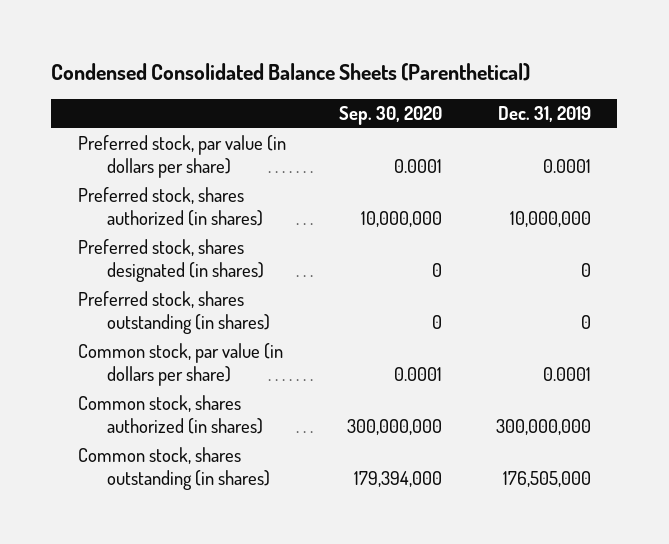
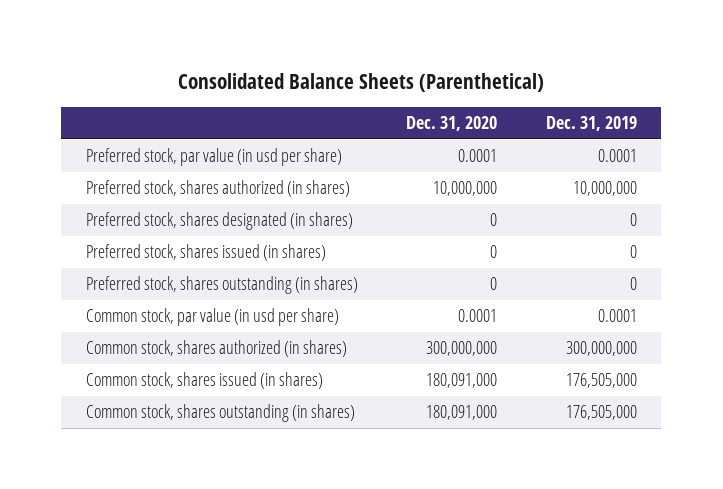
[51,63,531,82] Condensed Consolidated Balance Sheets (Parenthetical) -> [178,72,545,92] Consolidated Balance Sheets (Parenthetical)
[339,106,443,126] Sep. 30, 2020 -> none
none -> [406,116,498,132] Dec. 31, 2020
[78,135,287,178] Preferred stock, par value (in dollars per share) -> [85,148,342,167] Preferred stock, par value (in usd per share)
none -> [85,244,326,262] Preferred stock, shares issued (in shares)
[78,343,284,386] Common stock, par value (in dollars per share) -> [85,308,339,327] Common stock, par value (in usd per share)
none -> [85,372,323,390] Common stock, shares issued (in shares)

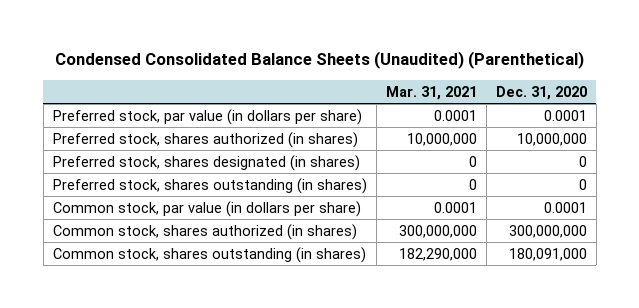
[178,72,545,92] Consolidated Balance Sheets (Parenthetical) -> [54,51,584,70] Condensed Consolidated Balance Sheets (Unaudited) (Parenthetical)
[546,116,638,132] Dec. 31, 2019 -> none
none -> [385,85,477,100] Mar. 31, 2021
[85,148,342,167] Preferred stock, par value (in usd per share) -> [52,108,362,125] Preferred stock, par value (in dollars per share)
[85,244,326,262] Preferred stock, shares issued (in shares) -> none
[85,308,339,327] Common stock, par value (in usd per share) -> [52,200,361,217] Common stock, par value (in dollars per share)
[85,372,323,390] Common stock, shares issued (in shares) -> none

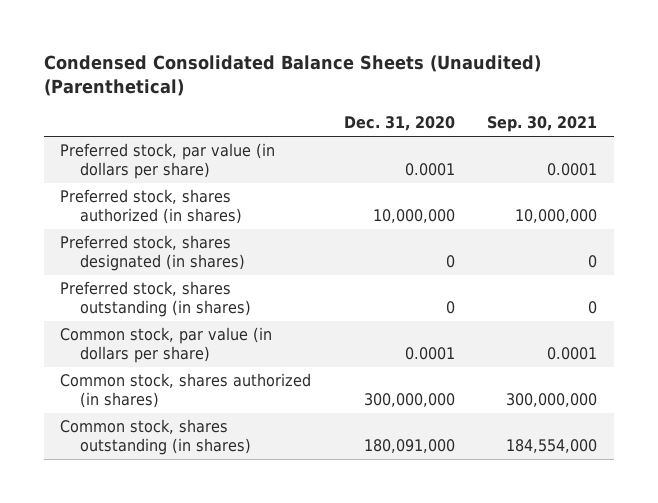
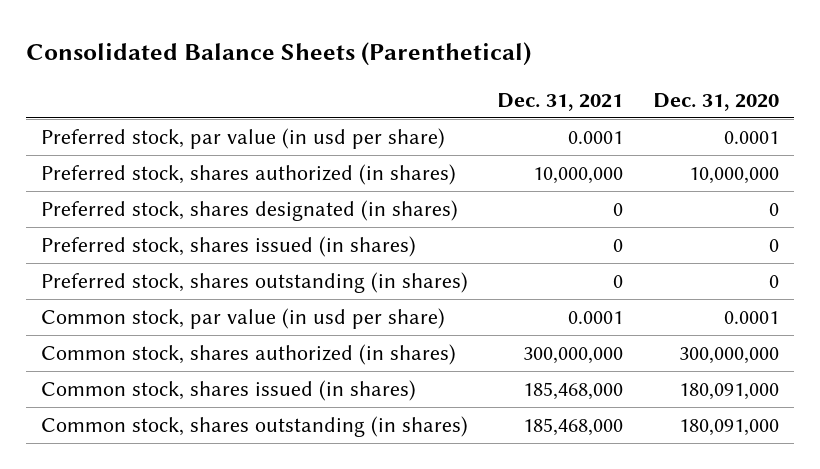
[44,54,542,96] Condensed Consolidated Balance Sheets (Unaudited) (Parenthetical) -> [26,41,532,66] Consolidated Balance Sheets (Parenthetical)
[487,116,598,133] Sep. 30, 2021 -> none
none -> [497,92,624,111] Dec. 31, 2021
[60,143,276,180] Preferred stock, par value (in dollars per share) -> [40,128,445,150] Preferred stock, par value (in usd per share)
none -> [40,236,416,258] Preferred stock, shares issued (in shares)
[60,327,273,364] Common stock, par value (in dollars per share) -> [40,308,445,330] Common stock, par value (in usd per share)
none -> [40,380,416,402] Common stock, shares issued (in shares)

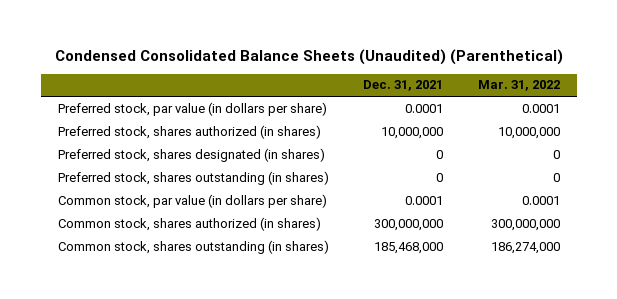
[26,41,532,66] Consolidated Balance Sheets (Parenthetical) -> [54,48,563,65] Condensed Consolidated Balance Sheets (Unaudited) (Parenthetical)
[652,92,779,111] Dec. 31, 2020 -> none
none -> [477,80,560,92] Mar. 31, 2022
[40,128,445,150] Preferred stock, par value (in usd per share) -> [57,101,327,116] Preferred stock, par value (in dollars per share)
[40,236,416,258] Preferred stock, shares issued (in shares) -> none
[40,308,445,330] Common stock, par value (in usd per share) -> [57,193,327,208] Common stock, par value (in dollars per share)
[40,380,416,402] Common stock, shares issued (in shares) -> none

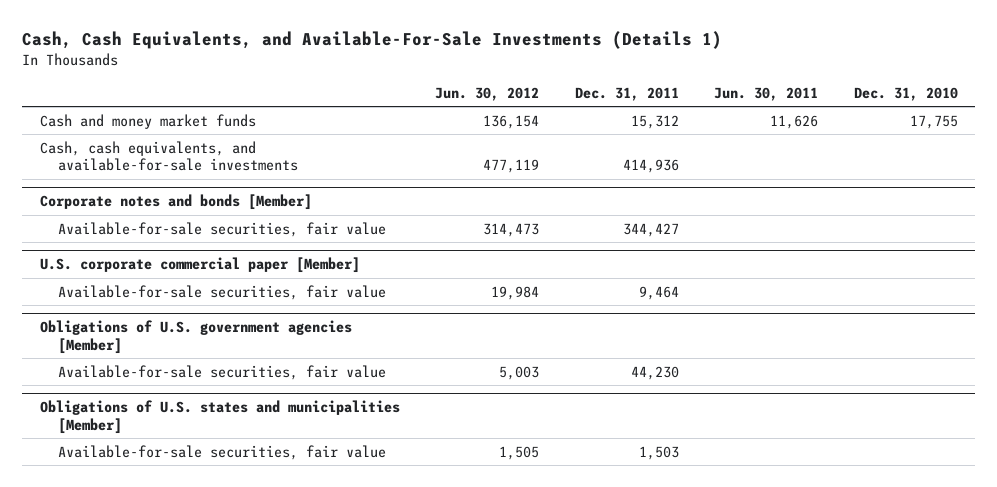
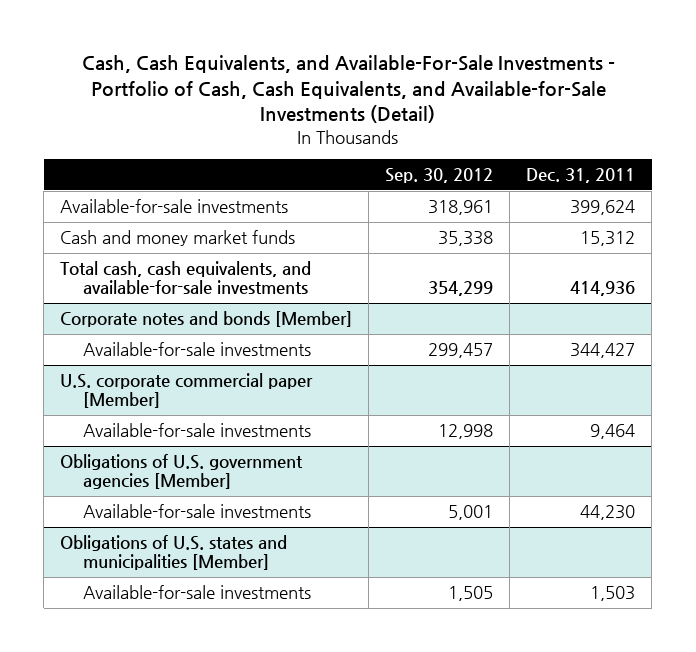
[21,30,722,49] Cash, Cash Equivalents, and Available-For-Sale Investments (Details 1) -> [81,55,615,124] Cash, Cash Equivalents, and Available-For-Sale Investments - Portfolio of Cash, Cash Equivalents, and Available-for-Sale Investments (Detail)
[435,86,540,101] Jun. 30, 2012 -> none
[714,86,819,101] Jun. 30, 2011 -> none
[853,86,958,101] Dec. 31, 2010 -> none
none -> [385,168,494,184] Sep. 30, 2012
none -> [60,199,289,214] Available-for-sale investments
[39,140,299,172] Cash, cash equivalents, and available-for-sale investments -> [60,261,312,295] Total cash, cash equivalents, and available-for-sale investments
[58,221,387,237] Available-for-sale securities, fair value -> [82,342,311,357] Available-for-sale investments
[58,284,387,300] Available-for-sale securities, fair value -> [82,423,311,438] Available-for-sale investments
[58,364,387,380] Available-for-sale securities, fair value -> [82,504,311,519] Available-for-sale investments
[58,444,387,460] Available-for-sale securities, fair value -> [82,585,311,600] Available-for-sale investments

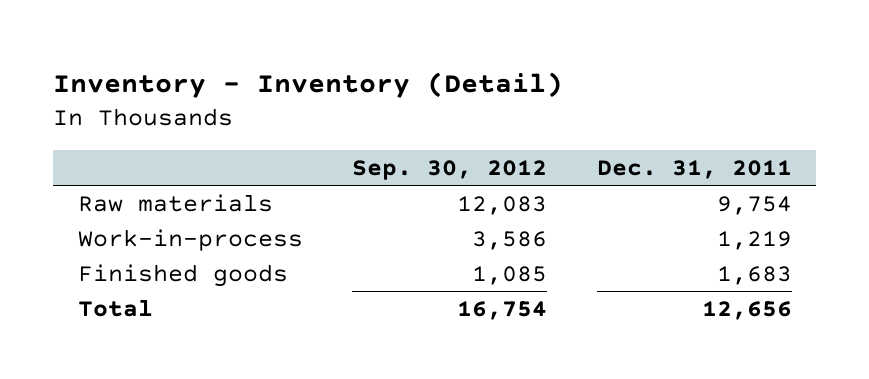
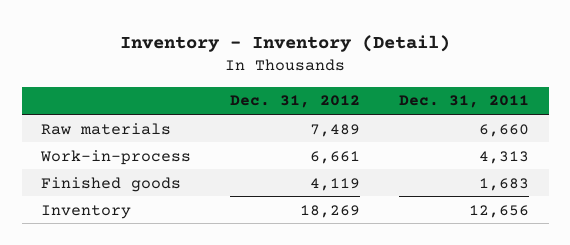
[352,160,548,181] Sep. 30, 2012 -> none
none -> [230,95,361,109] Dec. 31, 2012
[716,195,792,215] 9,754 -> [479,123,530,137] 6,660
[716,230,792,250] 1,219 -> [479,150,530,164] 4,313
[77,298,153,317] Total -> [41,204,132,219] Inventory

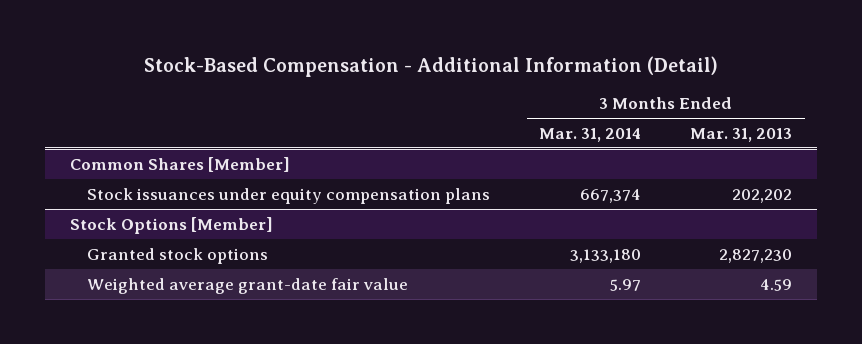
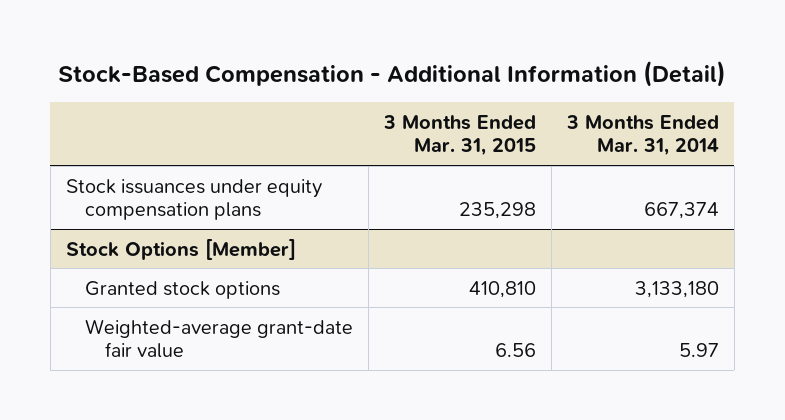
[690,128,793,143] Mar. 31, 2013 -> none
none -> [383,114,537,157] 3 Months Ended Mar. 31, 2015
[69,156,290,172] Common Shares [Member] -> none
[87,277,409,294] Weighted average grant-date fair value -> [85,318,354,359] Weighted-average grant-date fair value

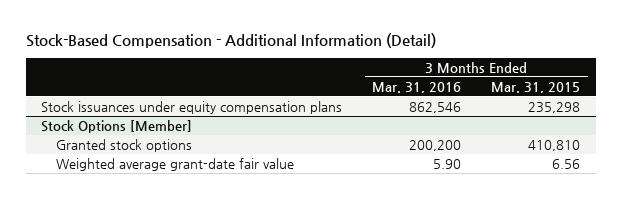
[565,114,719,157] 3 Months Ended Mar. 31, 2014 -> none
none -> [372,81,462,93] Mar. 31, 2016
[85,318,354,359] Weighted-average grant-date fair value -> [56,157,295,171] Weighted average grant-date fair value

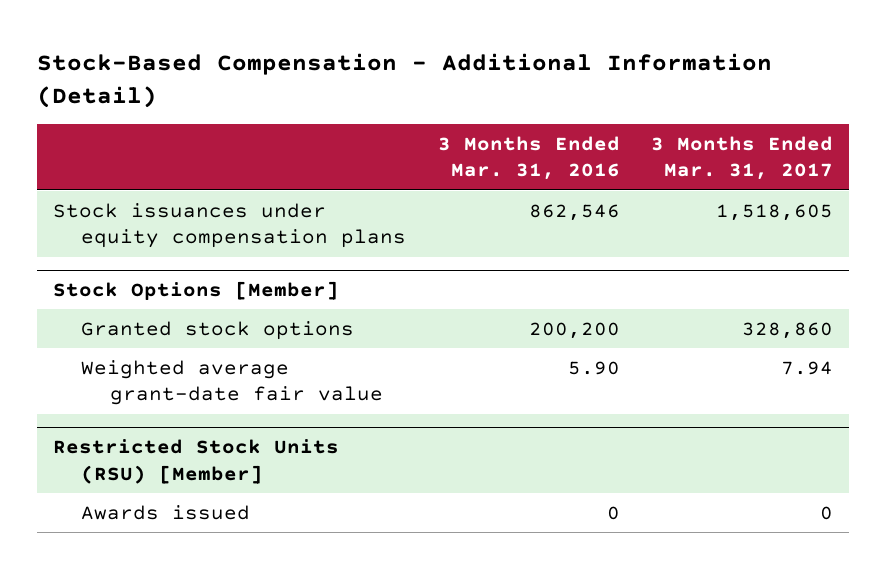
[491,81,581,93] Mar. 31, 2015 -> none
none -> [651,135,834,181] 3 Months Ended Mar. 31, 2017
none -> [53,439,340,484] Restricted Stock Units (RSU) [Member]
none -> [81,504,251,520] Awards issued

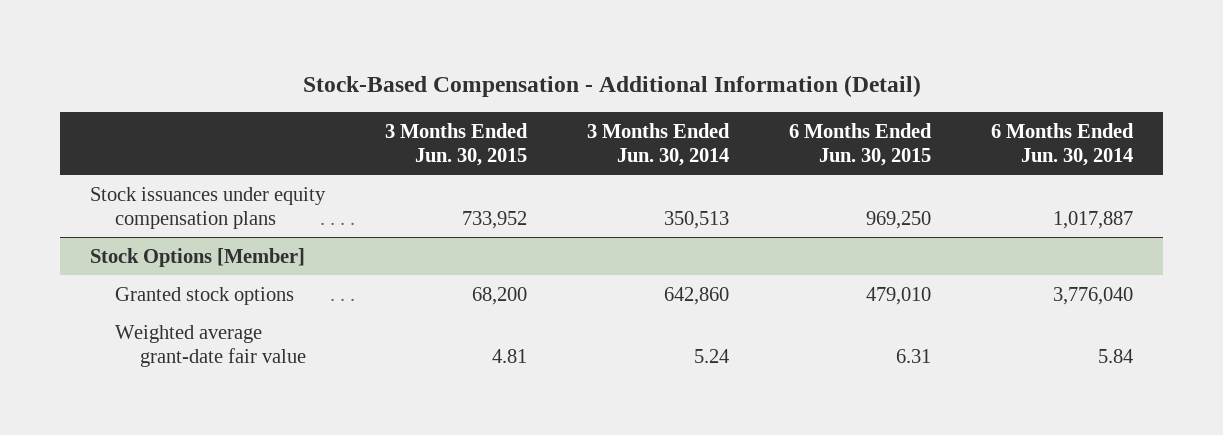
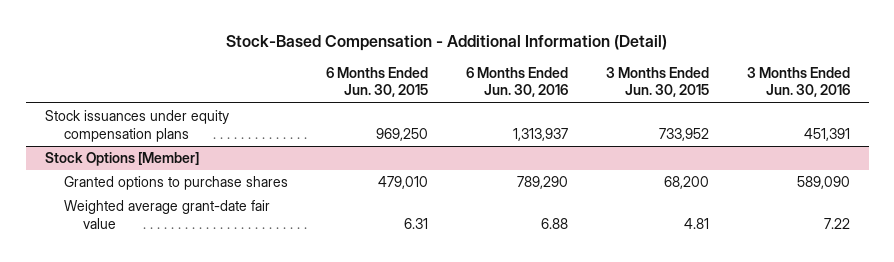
[587,122,731,166] 3 Months Ended Jun. 30, 2014 -> none
[991,122,1135,166] 6 Months Ended Jun. 30, 2014 -> none
none -> [465,67,568,98] 6 Months Ended Jun. 30, 2016
none -> [746,67,850,98] 3 Months Ended Jun. 30, 2016
[115,286,295,305] Granted stock options -> [63,176,288,191] Granted options to purchase shares

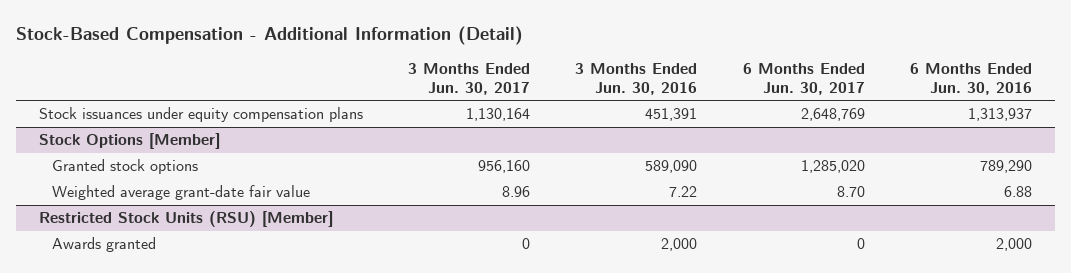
[325,67,428,98] 6 Months Ended Jun. 30, 2015 -> none
[605,67,709,98] 3 Months Ended Jun. 30, 2015 -> none
none -> [408,62,531,95] 3 Months Ended Jun. 30, 2017
none -> [742,62,865,95] 6 Months Ended Jun. 30, 2017
[63,176,288,191] Granted options to purchase shares -> [51,159,198,175] Granted stock options
none -> [38,211,333,228] Restricted Stock Units (RSU) [Member]
none -> [51,237,156,253] Awards granted

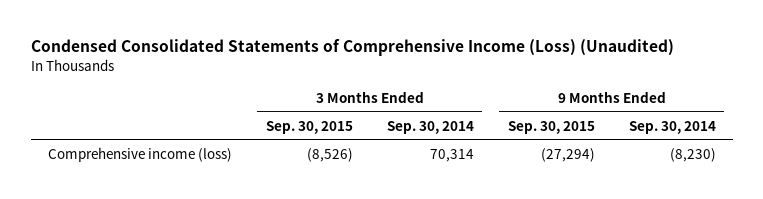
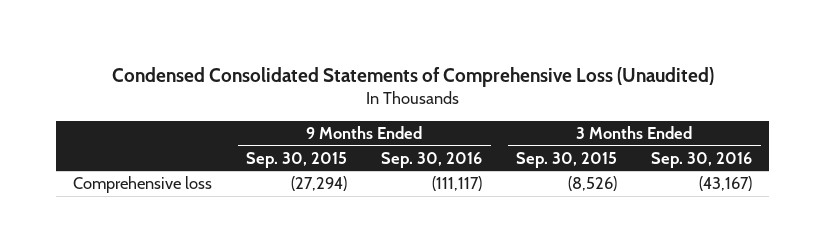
[30,39,674,57] Condensed Consolidated Statements of Comprehensive Income (Loss) (Unaudited) -> [111,66,714,87] Condensed Consolidated Statements of Comprehensive Loss (Unaudited)
[386,120,474,134] Sep. 30, 2014 -> none
[628,120,716,134] Sep. 30, 2014 -> none
none -> [381,151,483,168] Sep. 30, 2016
none -> [651,151,753,168] Sep. 30, 2016
[47,146,232,162] Comprehensive income (loss) -> [73,176,213,194] Comprehensive loss

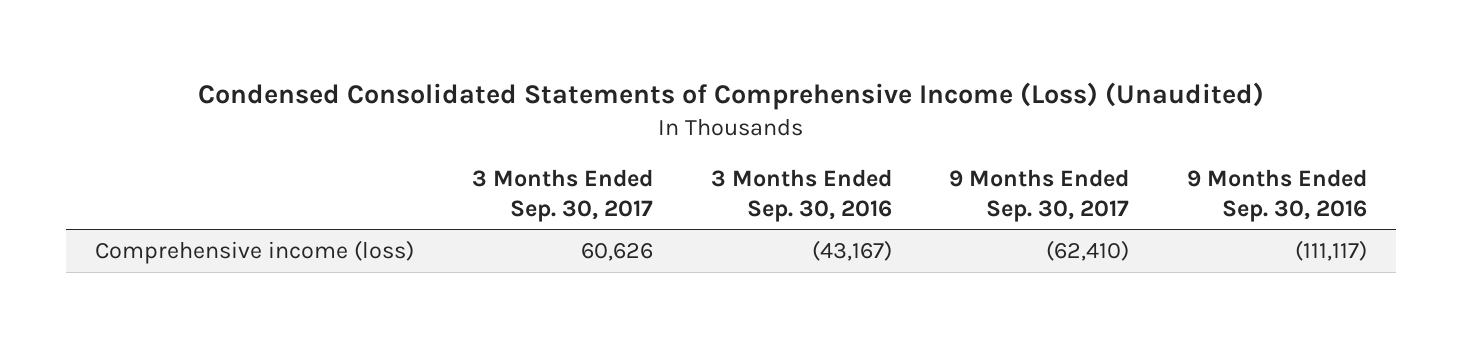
[111,66,714,87] Condensed Consolidated Statements of Comprehensive Loss (Unaudited) -> [198,81,1265,110] Condensed Consolidated Statements of Comprehensive Income (Loss) (Unaudited)
[246,151,348,168] Sep. 30, 2015 -> none
[516,151,618,168] Sep. 30, 2015 -> none
none -> [472,169,654,222] 3 Months Ended Sep. 30, 2017
none -> [949,169,1130,222] 9 Months Ended Sep. 30, 2017
[73,176,213,194] Comprehensive loss -> [95,240,415,265] Comprehensive income (loss)

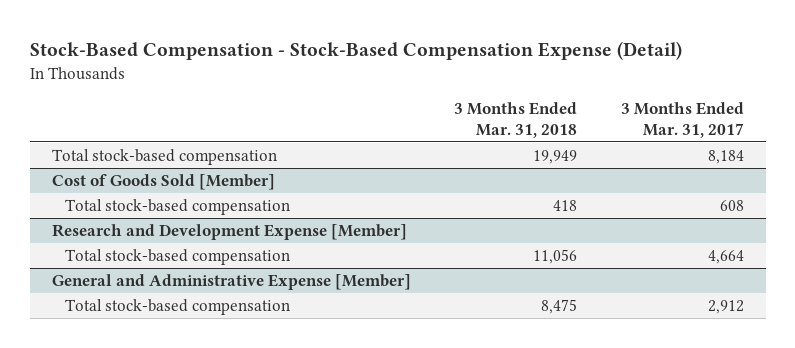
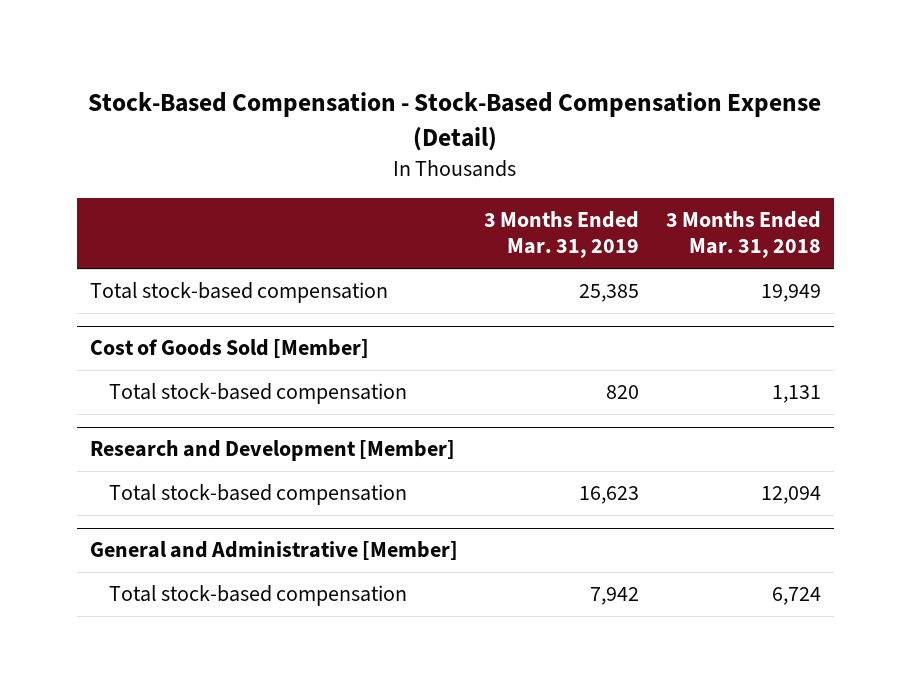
[620,102,744,138] 3 Months Ended Mar. 31, 2017 -> none
none -> [484,210,640,259] 3 Months Ended Mar. 31, 2019
[553,200,578,212] 418 -> [771,385,821,404] 1,131
[51,224,407,241] Research and Development Expense [Member] -> [90,440,456,462] Research and Development [Member]
[533,249,578,265] 11,056 -> [760,486,821,505] 12,094
[51,274,411,291] General and Administrative Expense [Member] -> [90,541,459,561] General and Administrative [Member]
[541,299,578,315] 8,475 -> [771,587,821,606] 6,724

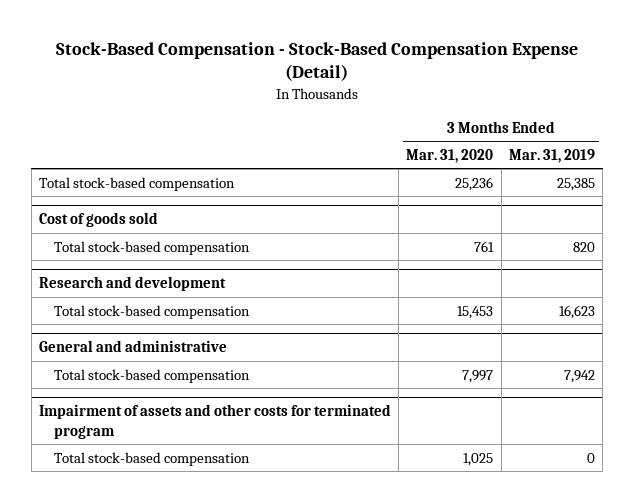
[665,210,821,259] 3 Months Ended Mar. 31, 2018 -> none
none -> [406,148,494,163] Mar. 31, 2020
[90,339,370,359] Cost of Goods Sold [Member] -> [38,212,158,228] Cost of goods sold
[90,440,456,462] Research and Development [Member] -> [38,276,226,292] Research and development
[90,541,459,561] General and Administrative [Member] -> [38,340,227,353] General and administrative
none -> [38,404,391,439] Impairment of assets and other costs for terminated program
none -> [54,451,251,466] Total stock-based compensation

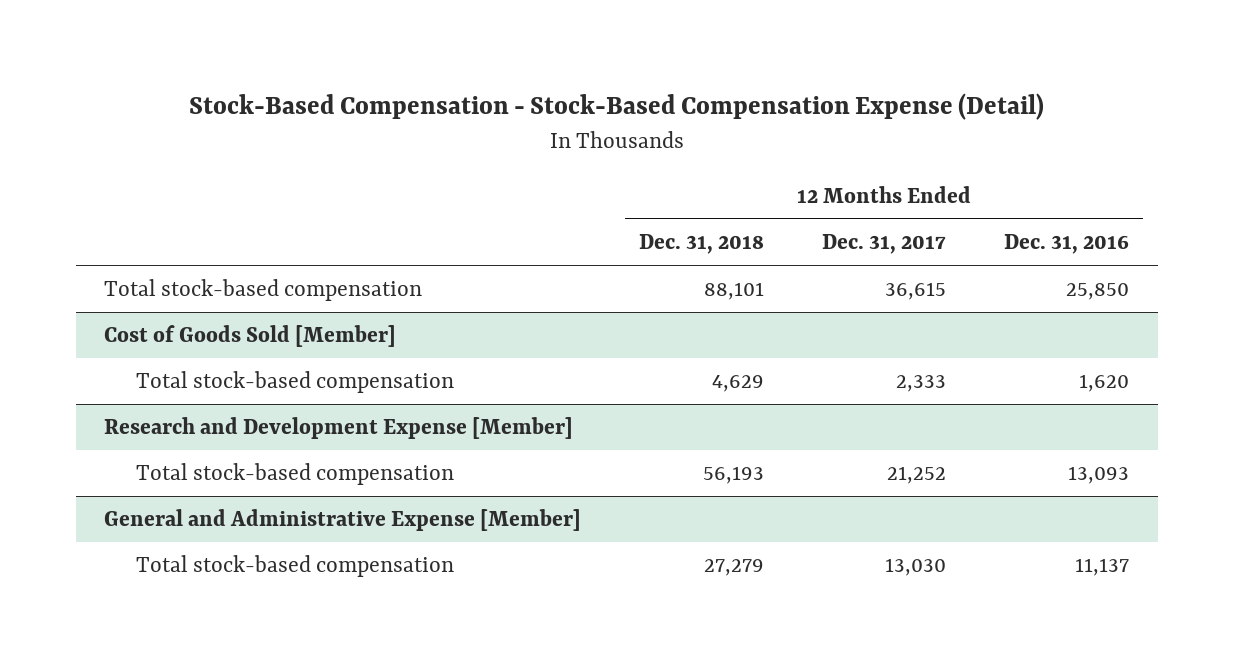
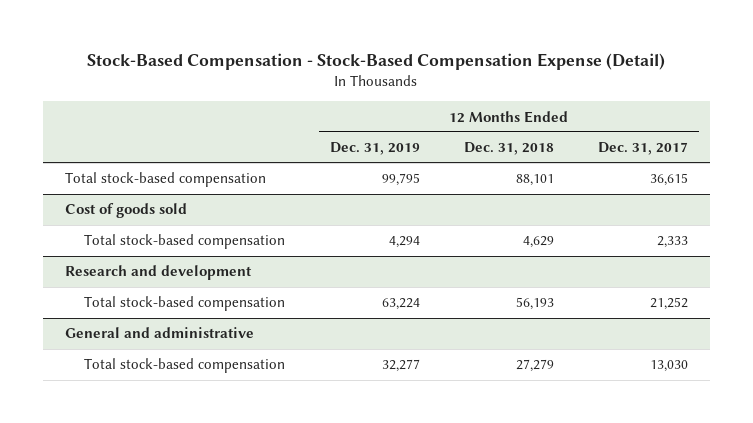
[1003,233,1129,254] Dec. 31, 2016 -> none
none -> [329,142,420,156] Dec. 31, 2019
[104,325,397,348] Cost of Goods Sold [Member] -> [64,203,187,219] Cost of goods sold
[104,417,574,440] Research and Development Expense [Member] -> [64,265,252,281] Research and development
[104,509,582,532] General and Administrative Expense [Member] -> [64,327,254,339] General and administrative

